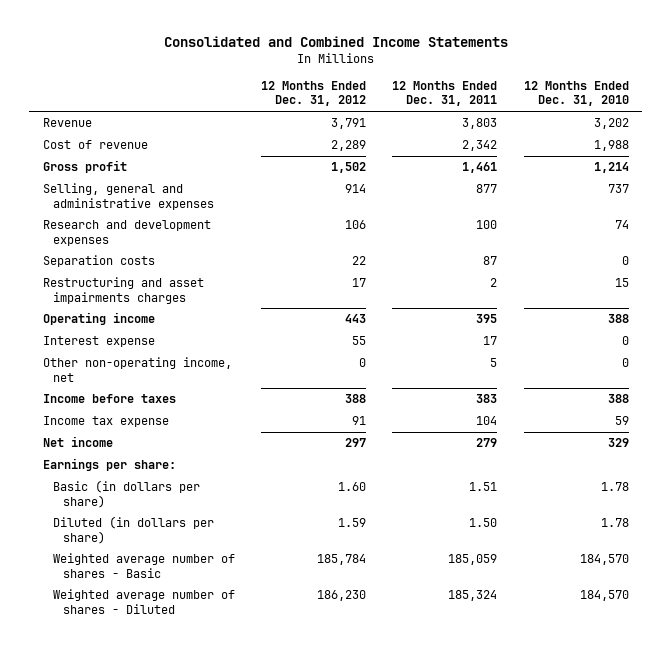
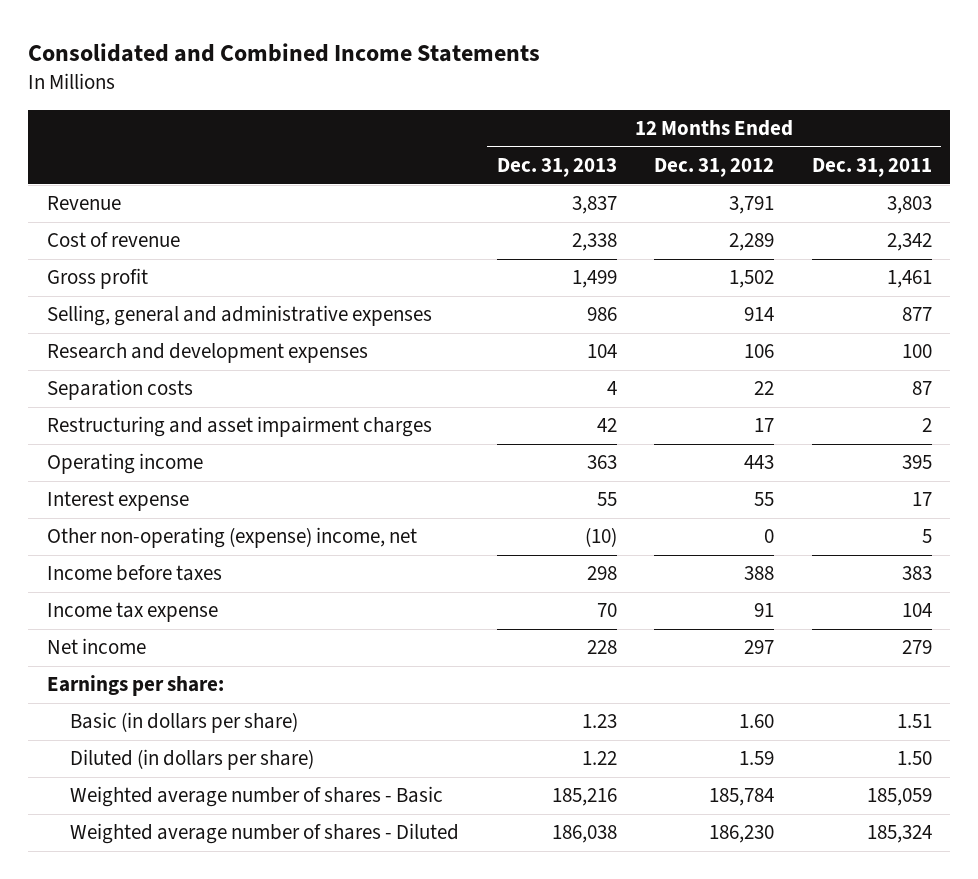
[523,81,629,107] 12 Months Ended Dec. 31, 2010 -> none
none -> [496,158,617,178] Dec. 31, 2013
[42,277,204,304] Restructuring and asset impairments charges -> [46,416,432,438] Restructuring and asset impairment charges
[42,357,232,382] Other non-operating income, net -> [46,527,417,549] Other non-operating (expense) income, net

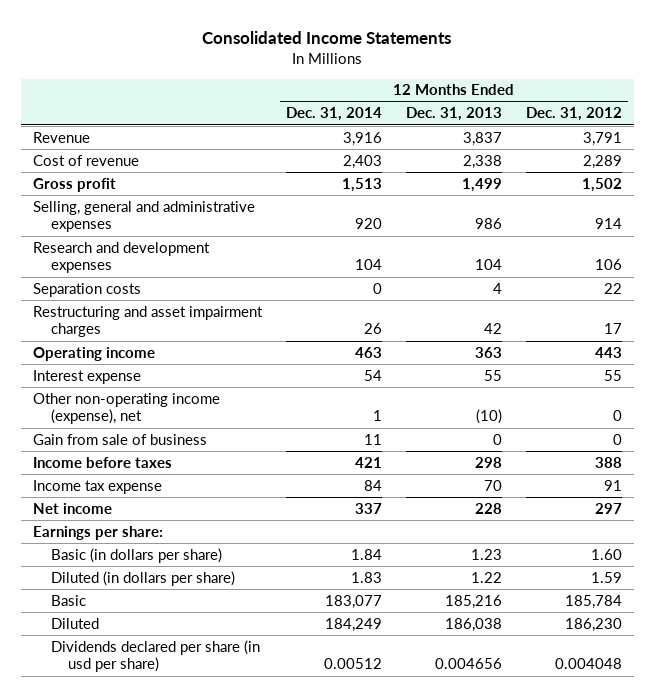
[28,42,541,62] Consolidated and Combined Income Statements -> [202,30,452,44] Consolidated Income Statements
[811,158,932,178] Dec. 31, 2011 -> none
none -> [285,107,382,122] Dec. 31, 2014
[46,527,417,549] Other non-operating (expense) income, net -> [33,392,221,425] Other non-operating income (expense), net
none -> [33,433,208,445] Gain from sale of business
[70,786,444,808] Weighted average number of shares - Basic -> [50,594,86,606] Basic
[70,823,460,845] Weighted average number of shares - Diluted -> [50,617,99,629] Diluted
none -> [50,639,260,673] Dividends declared per share (in usd per share)

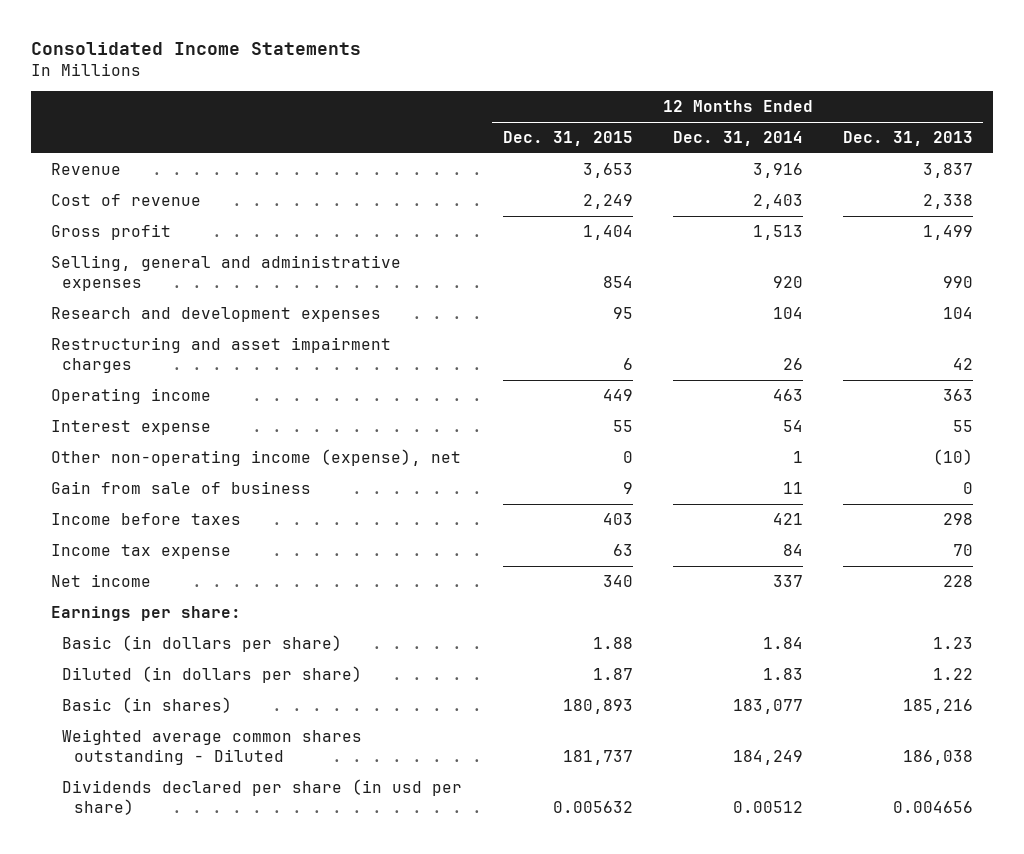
[525,107,622,122] Dec. 31, 2012 -> none
none -> [502,131,633,147] Dec. 31, 2015
[474,218,502,230] 986 -> [943,276,974,289] 990
[33,282,142,297] Separation costs -> none
[50,594,86,606] Basic -> [62,696,233,713] Basic (in shares)
[50,617,99,629] Diluted -> [62,728,363,766] Weighted average common shares outstanding - Diluted

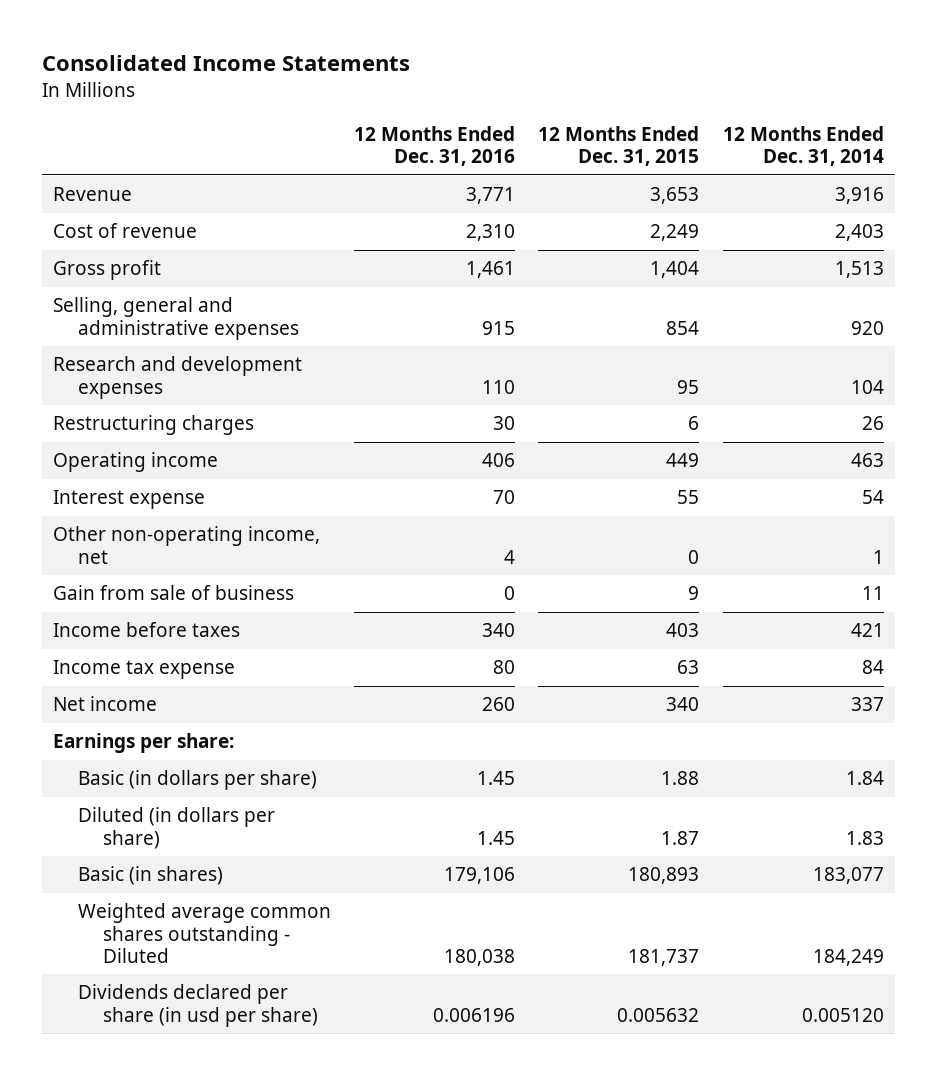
[843,131,974,147] Dec. 31, 2013 -> none
none -> [354,126,516,167] 12 Months Ended Dec. 31, 2016
[50,336,391,374] Restructuring and asset impairment charges -> [53,415,255,436] Restructuring charges
[50,448,461,466] Other non-operating income (expense), net -> [53,526,321,564] Other non-operating income, net
[732,801,803,814] 0.00512 -> [801,1007,884,1022] 0.005120

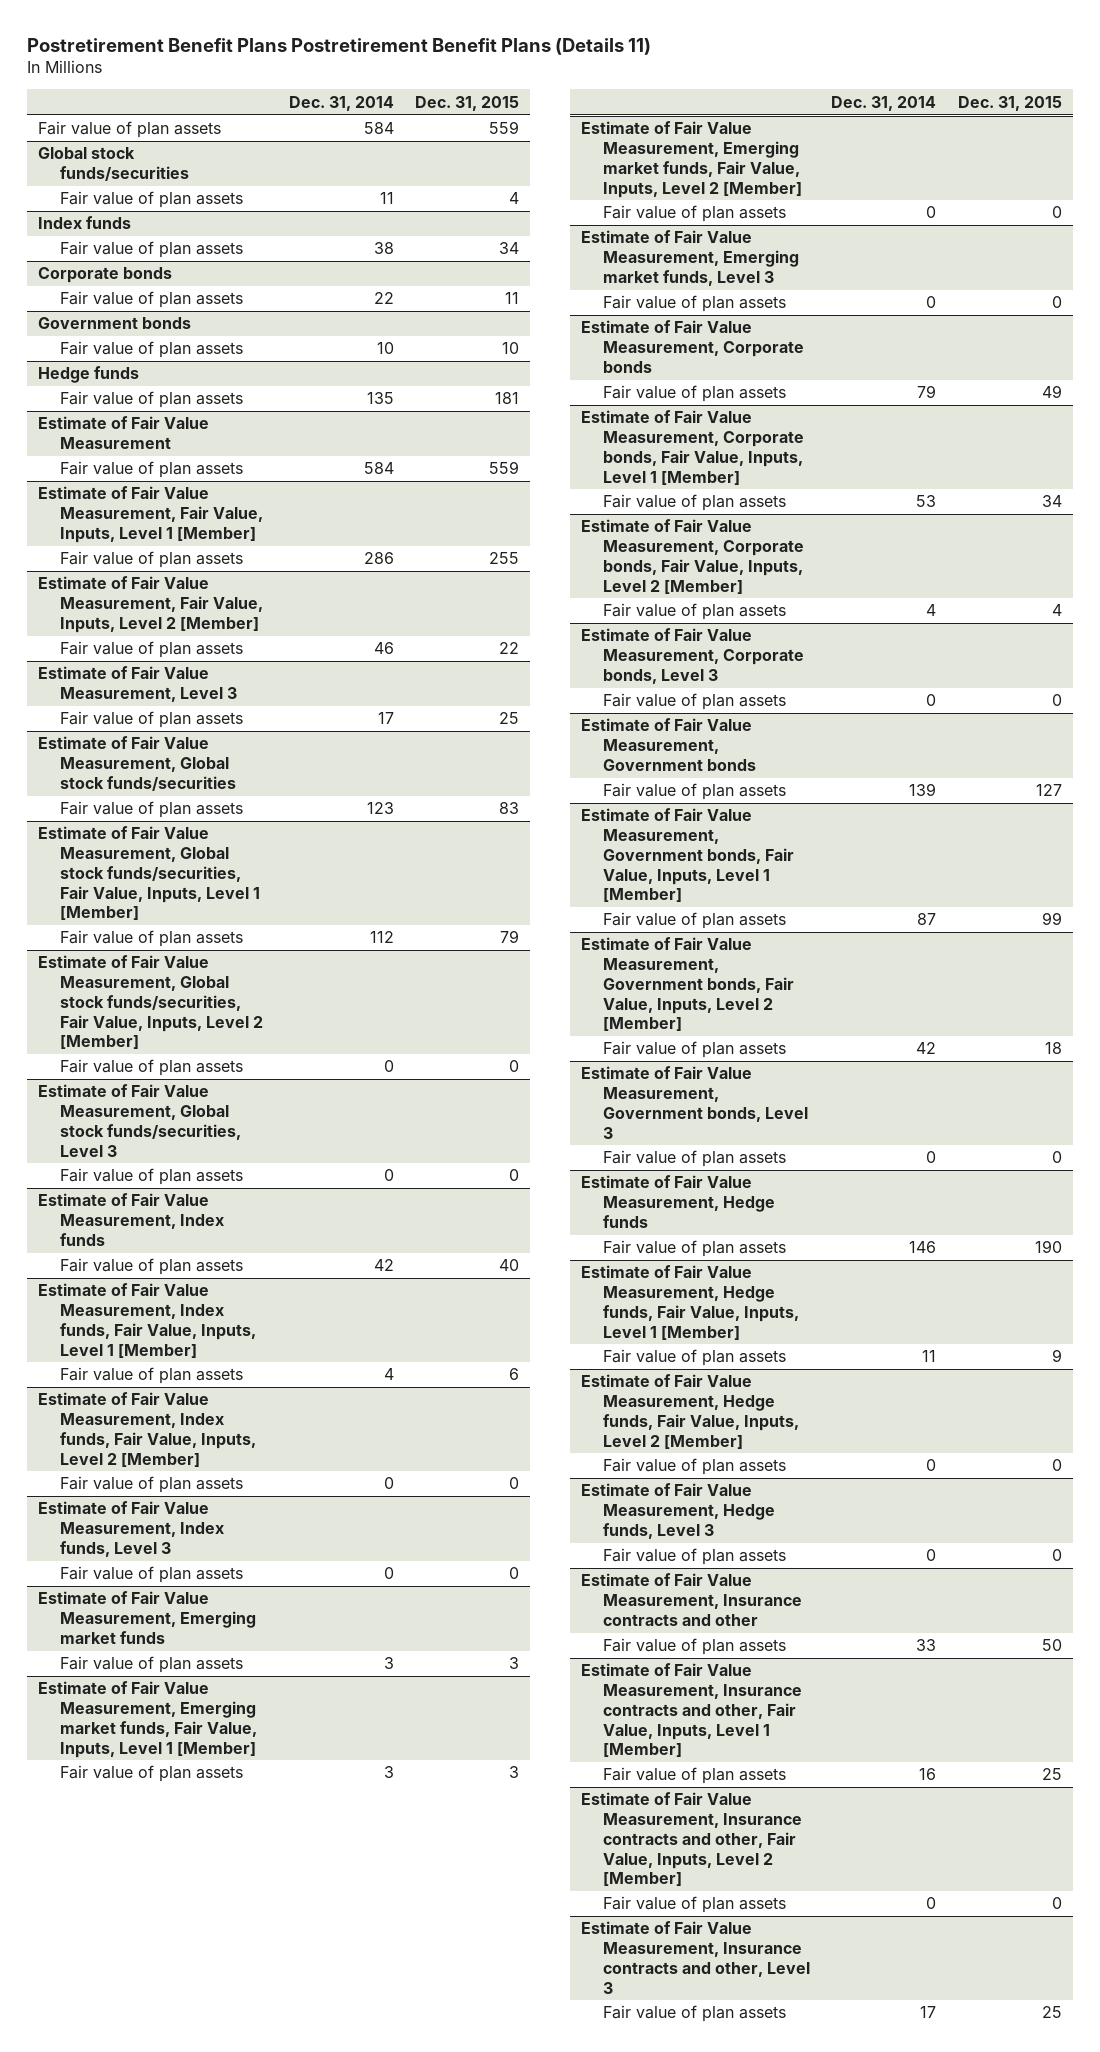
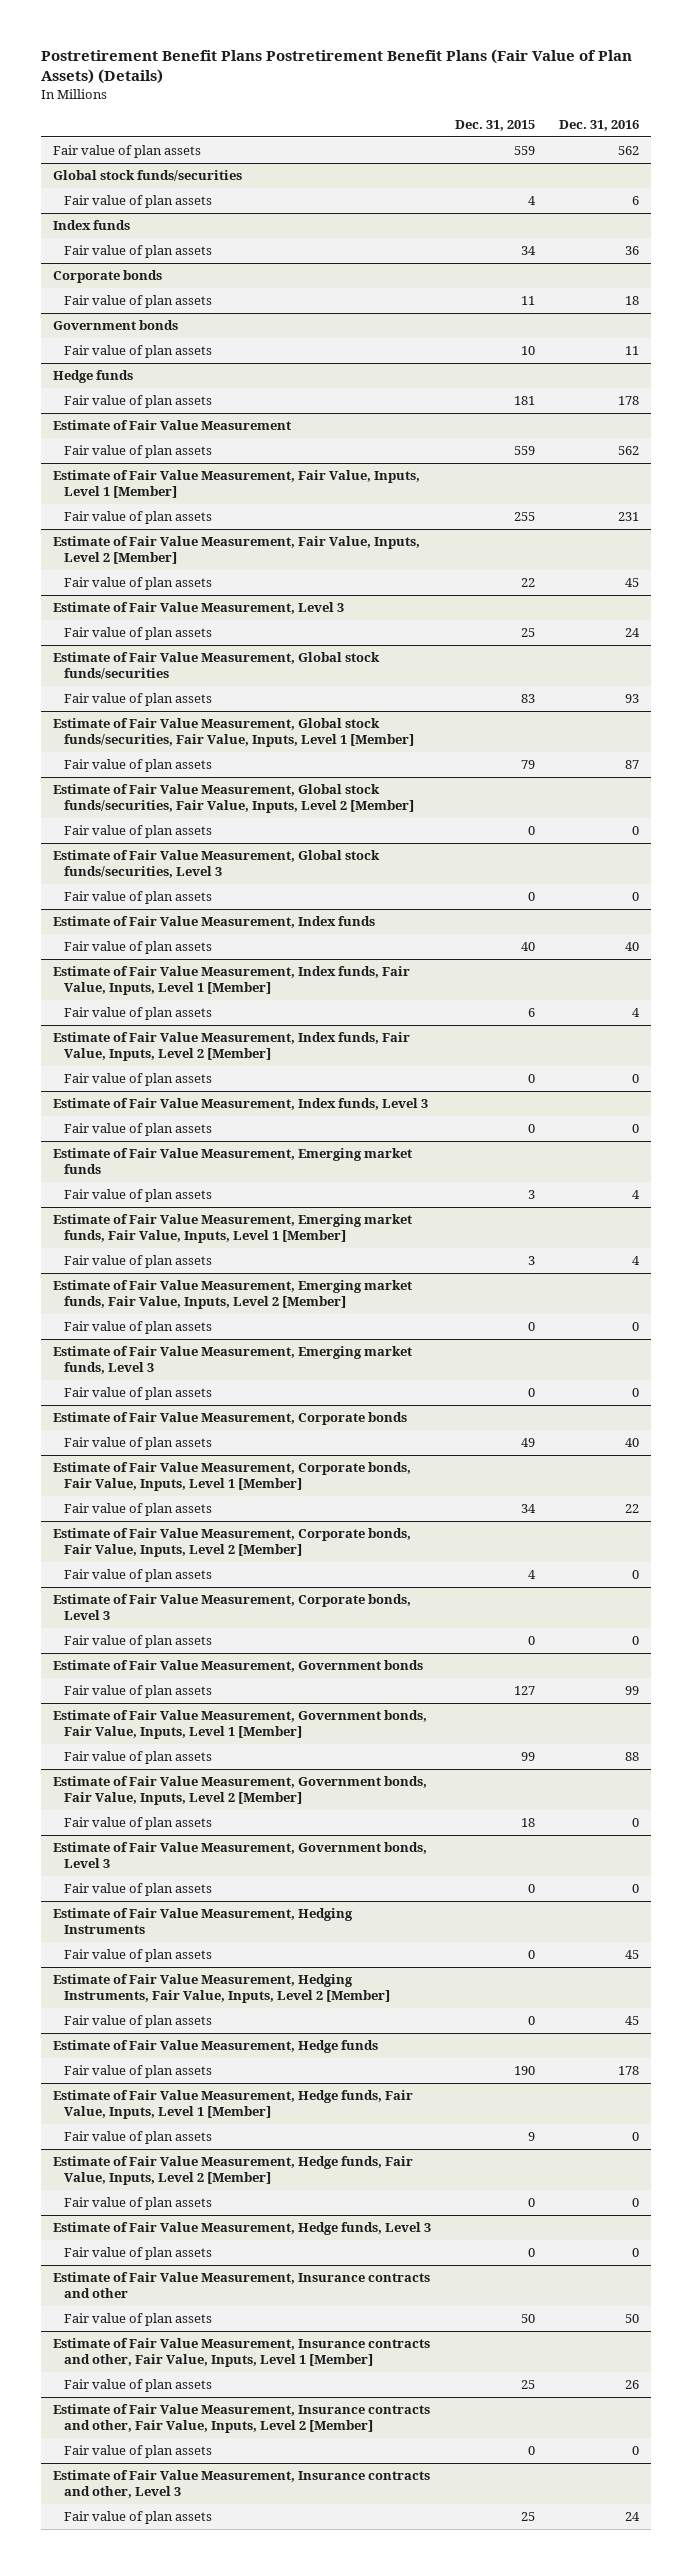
[27,37,652,55] Postretirement Benefit Plans Postretirement Benefit Plans (Details 11) -> [40,49,632,85] Postretirement Benefit Plans Postretirement Benefit Plans (Fair Value of Plan Assets) (Details)
[288,95,394,111] Dec. 31, 2014 -> none
none -> [559,120,640,132] Dec. 31, 2016
none -> [52,1908,353,1935] Estimate of Fair Value Measurement, Hedging Instruments
none -> [63,1949,212,1963] Fair value of plan assets
none -> [52,1974,390,2004] Estimate of Fair Value Measurement, Hedging Instruments, Fair Value, Inputs, Level 2 [Member]
none -> [63,2015,212,2029] Fair value of plan assets

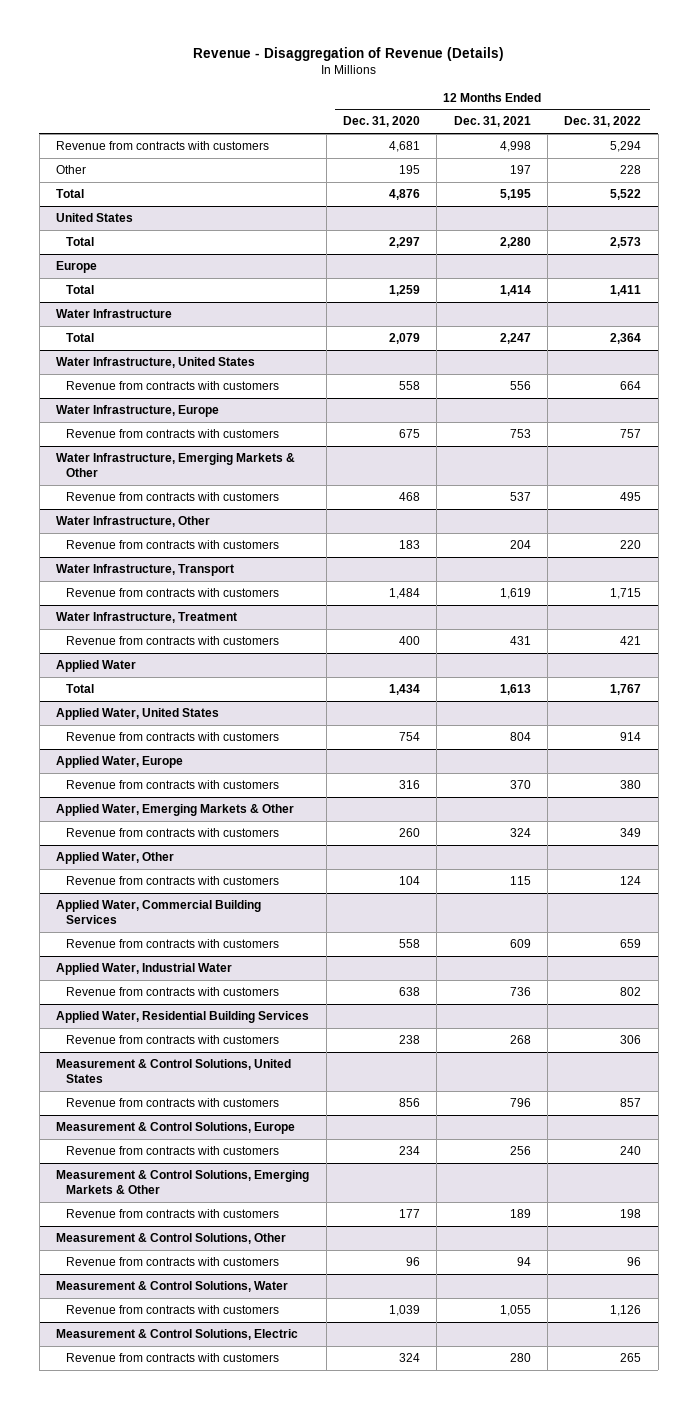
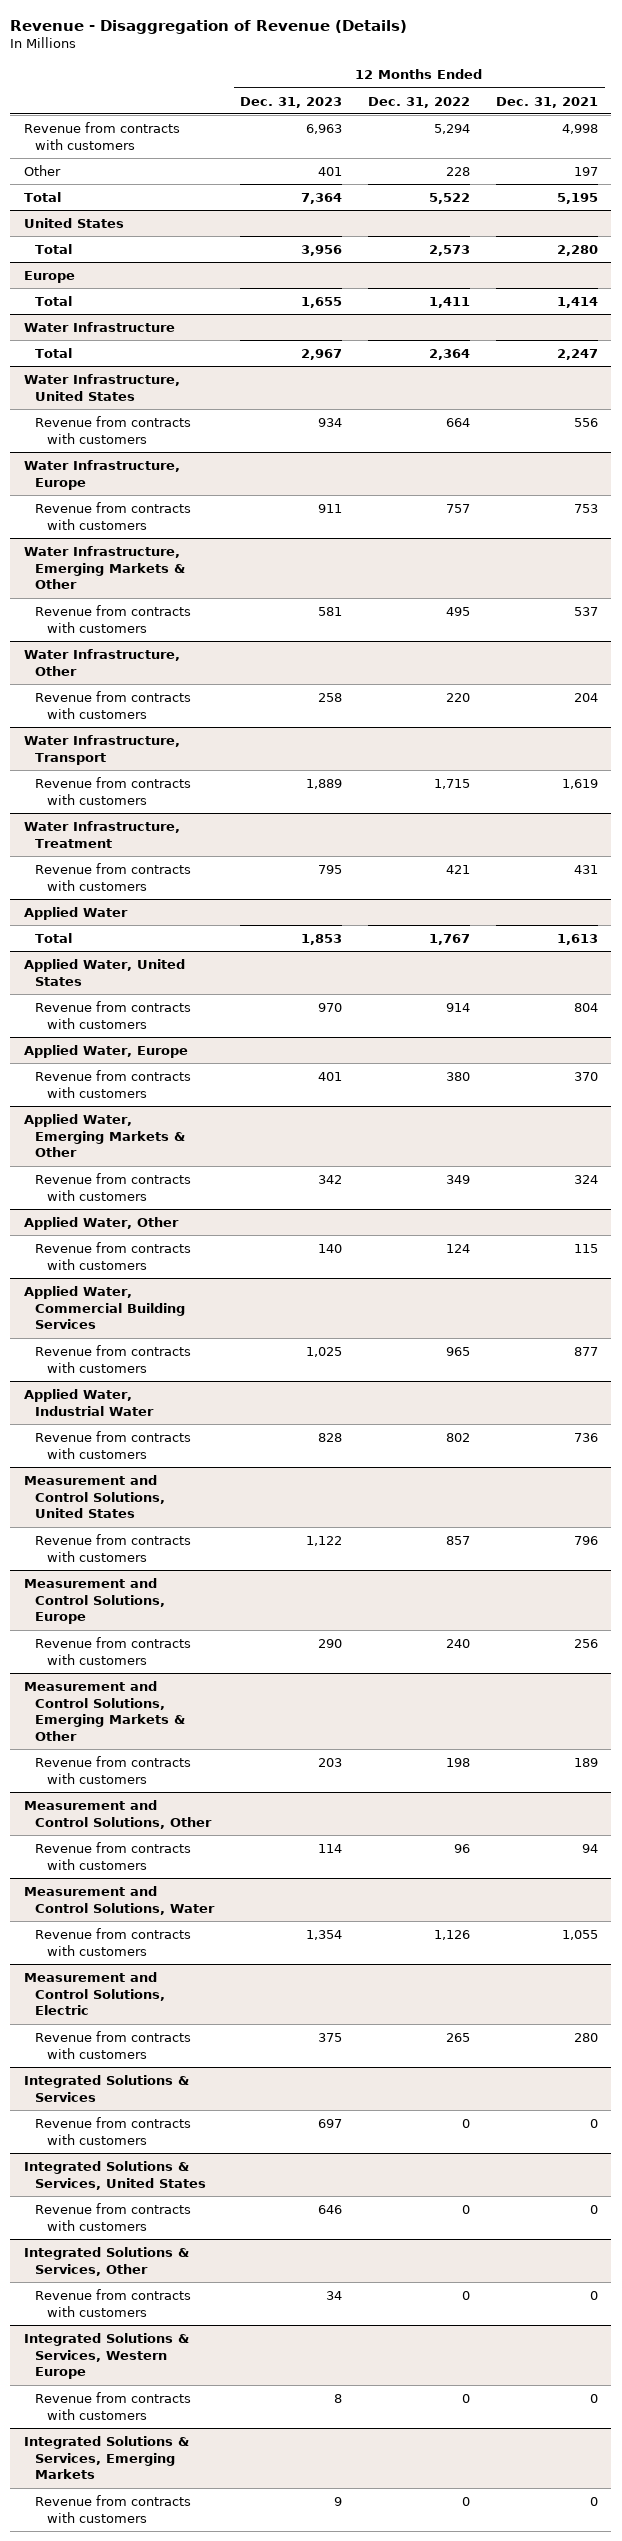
[342,116,420,128] Dec. 31, 2020 -> none
none -> [240,96,343,108] Dec. 31, 2023
[509,938,531,948] 609 -> [574,1346,599,1356] 877
[620,938,642,948] 659 -> [446,1346,471,1356] 965
[56,1010,310,1023] Applied Water, Residential Building Services -> none
[65,1034,279,1044] Revenue from contracts with customers -> none
[56,1058,292,1084] Measurement & Control Solutions, United States -> [23,1474,166,1519] Measurement and Control Solutions, United States
[56,1121,296,1134] Measurement & Control Solutions, Europe -> [23,1577,166,1625] Measurement and Control Solutions, Europe
[56,1169,310,1195] Measurement & Control Solutions, Emerging Markets & Other -> [23,1680,186,1741] Measurement and Control Solutions, Emerging Markets & Other
[56,1232,287,1244] Measurement & Control Solutions, Other -> [23,1799,213,1829] Measurement and Control Solutions, Other
[56,1280,289,1292] Measurement & Control Solutions, Water -> [23,1885,216,1915] Measurement and Control Solutions, Water
[56,1328,299,1340] Measurement & Control Solutions, Electric -> [23,1971,166,2016] Measurement and Control Solutions, Electric
none -> [23,2074,189,2102] Integrated Solutions & Services
none -> [35,2116,192,2145] Revenue from contracts with customers
none -> [23,2160,207,2190] Integrated Solutions & Services, United States
none -> [35,2202,192,2231] Revenue from contracts with customers
none -> [23,2246,189,2276] Integrated Solutions & Services, Other
none -> [35,2288,192,2317] Revenue from contracts with customers
none -> [23,2332,189,2380] Integrated Solutions & Services, Western Europe
none -> [35,2391,192,2420] Revenue from contracts with customers
none -> [23,2435,189,2480] Integrated Solutions & Services, Emerging Markets
none -> [35,2494,192,2523] Revenue from contracts with customers

